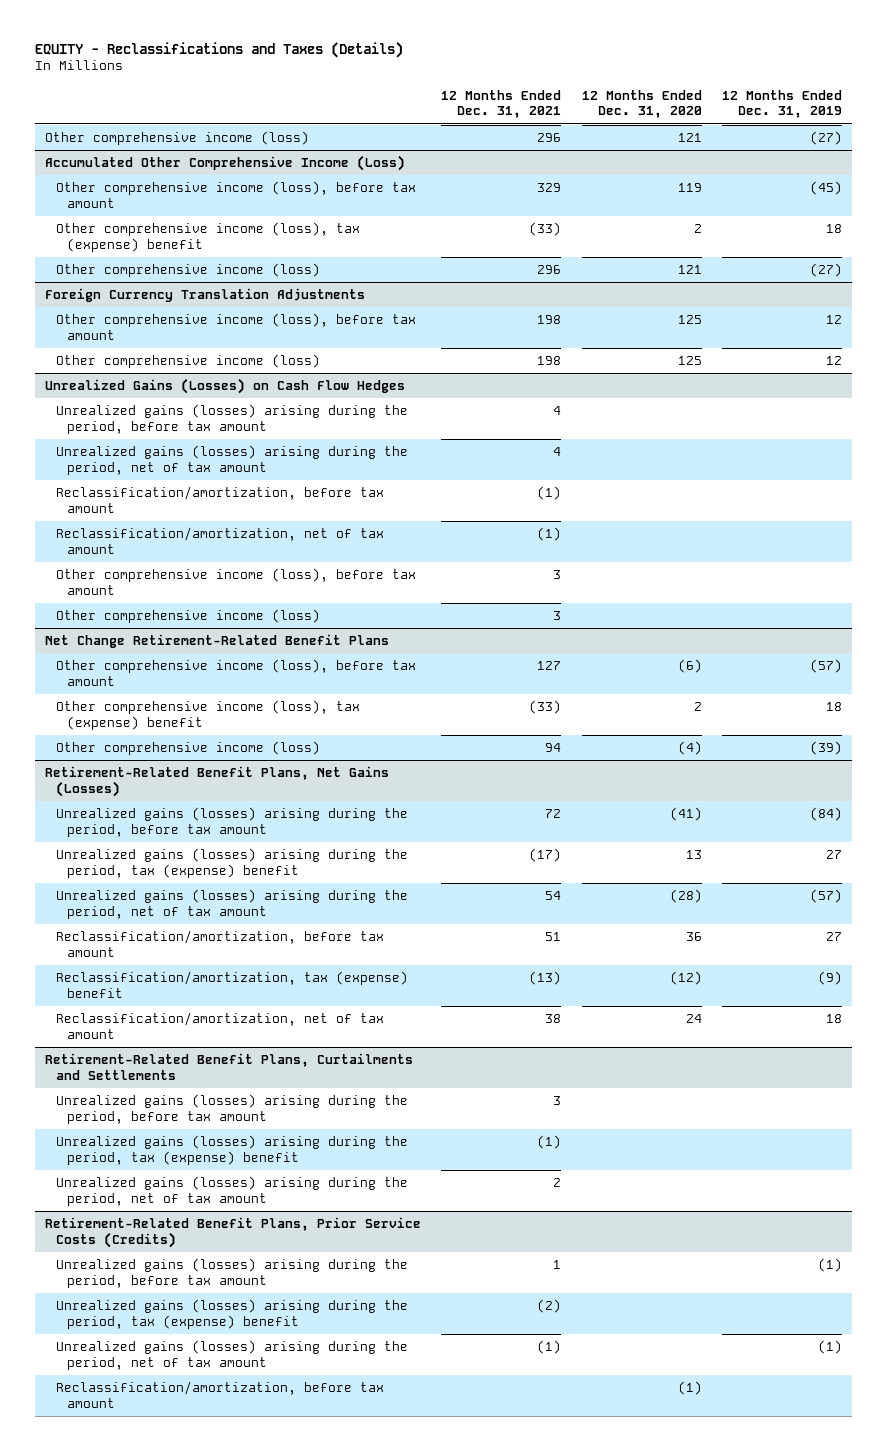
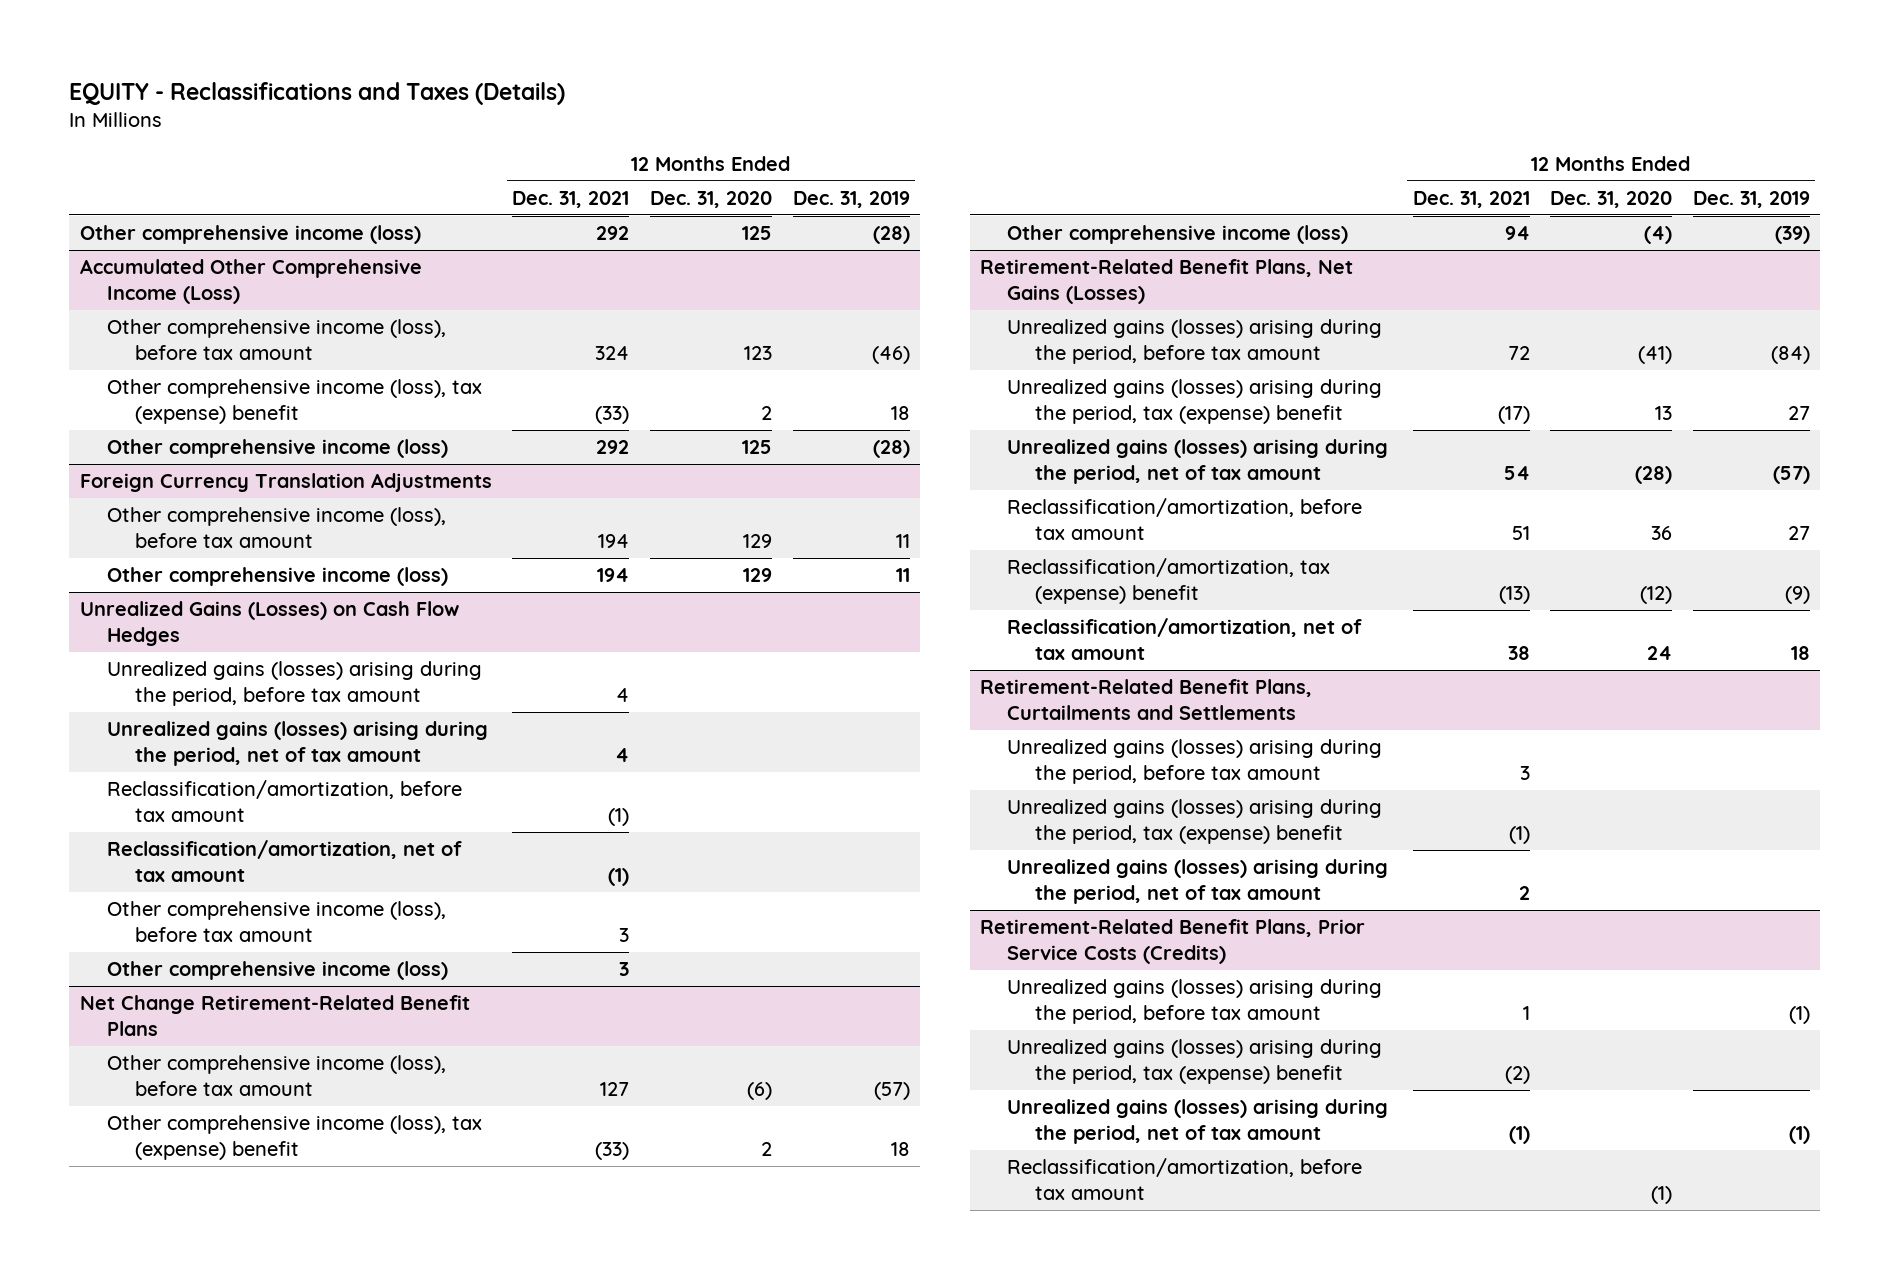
[537,132,562,142] 296 -> [596,225,630,240] 292
[677,132,702,142] 121 -> [741,225,772,240] 125
[810,130,843,145] (27) -> [872,225,910,244] (28)
[537,182,562,192] 329 -> [595,345,630,360] 324
[677,182,702,192] 119 -> [743,345,772,360] 123
[810,180,843,195] (45) -> [871,345,910,364] (46)
[537,264,562,274] 296 -> [596,439,630,454] 292
[677,264,702,274] 121 -> [741,439,772,454] 125
[810,262,843,277] (27) -> [872,439,910,458] (28)
[537,314,562,324] 198 -> [598,533,630,548] 194
[677,314,702,324] 125 -> [742,533,772,548] 129
[826,314,843,324] 12 -> [895,533,910,548] 11
[537,355,562,365] 198 -> [597,567,630,582] 194
[677,355,702,365] 125 -> [742,567,772,582] 129
[826,355,843,365] 12 -> [895,567,910,582] 11

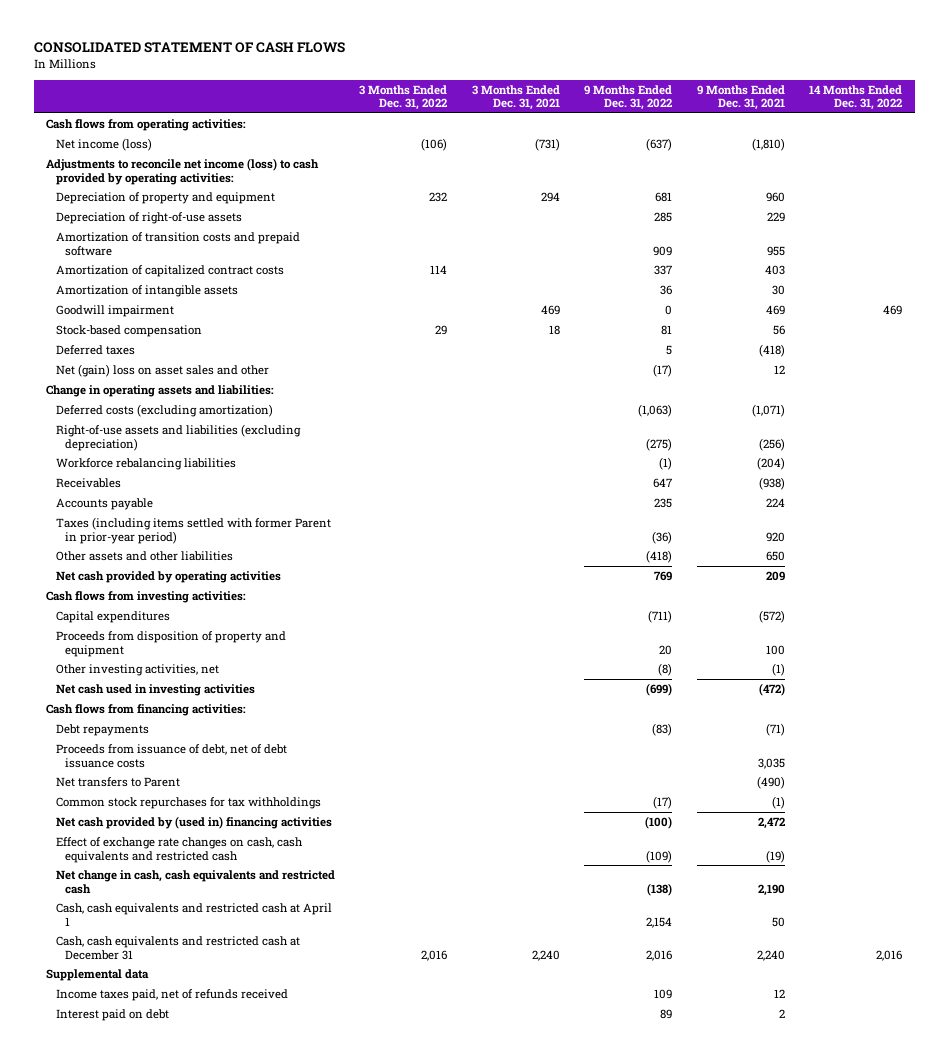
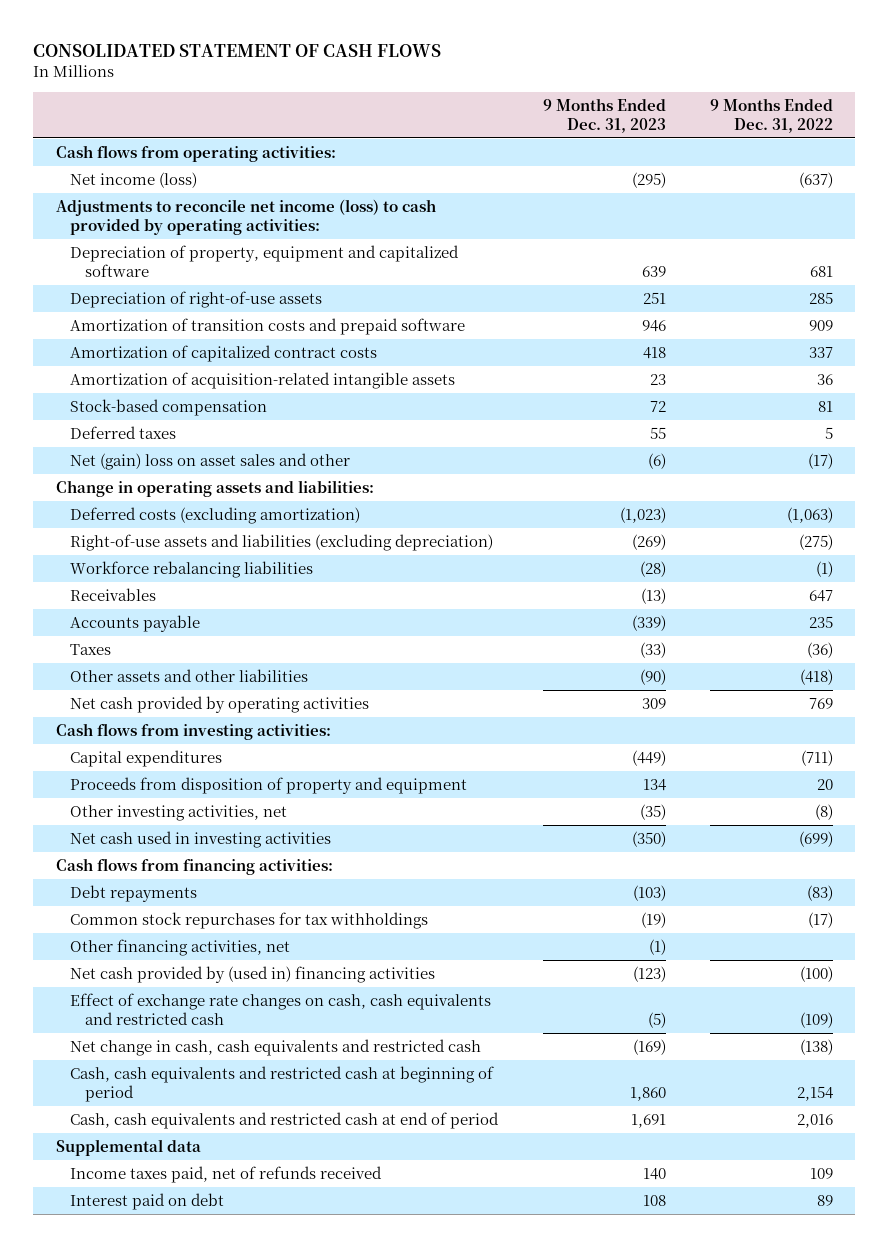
[359,84,448,111] 3 Months Ended Dec. 31, 2022 -> none
[471,84,560,111] 3 Months Ended Dec. 31, 2021 -> none
[696,84,785,111] 9 Months Ended Dec. 31, 2021 -> none
[809,84,903,111] 14 Months Ended Dec. 31, 2022 -> none
none -> [542,97,666,133] 9 Months Ended Dec. 31, 2023
[55,192,275,205] Depreciation of property and equipment -> [70,244,460,278] Depreciation of property, equipment and capitalized software
[55,305,174,318] Goodwill impairment -> none
[55,285,238,298] Amortization of intangible assets -> [70,371,456,389] Amortization of acquisition-related intangible assets
[55,517,331,544] Taxes (including items settled with former Parent in prior-year period) -> none
none -> [70,643,112,655] Taxes
[55,744,287,768] Proceeds from issuance of debt, net of debt issuance costs -> none
[55,777,180,788] Net transfers to Parent -> none
none -> [70,938,291,956] Other financing activities, net
[55,903,332,926] Cash, cash equivalents and restricted cash at April 1 -> [70,1065,495,1103] Cash, cash equivalents and restricted cash at beginning of period
[55,936,300,960] Cash, cash equivalents and restricted cash at December 31 -> [70,1111,500,1129] Cash, cash equivalents and restricted cash at end of period

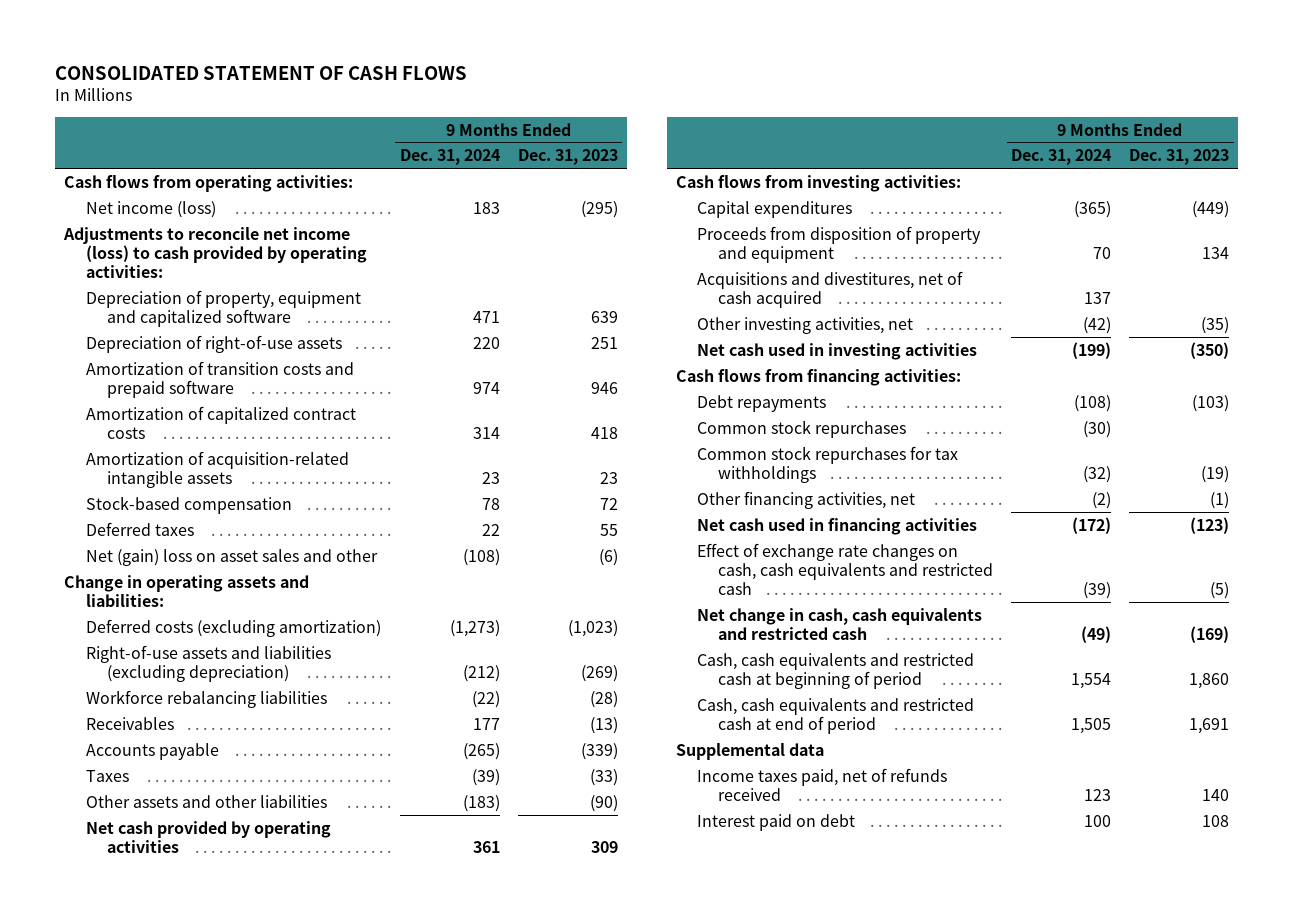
[710,97,834,133] 9 Months Ended Dec. 31, 2022 -> none
none -> [399,149,500,166] Dec. 31, 2024
none -> [696,270,963,308] Acquisitions and divestitures, net of cash acquired
none -> [696,419,906,438] Common stock repurchases
[70,965,436,983] Net cash provided by (used in) financing activities -> [696,517,977,535] Net cash used in financing activities

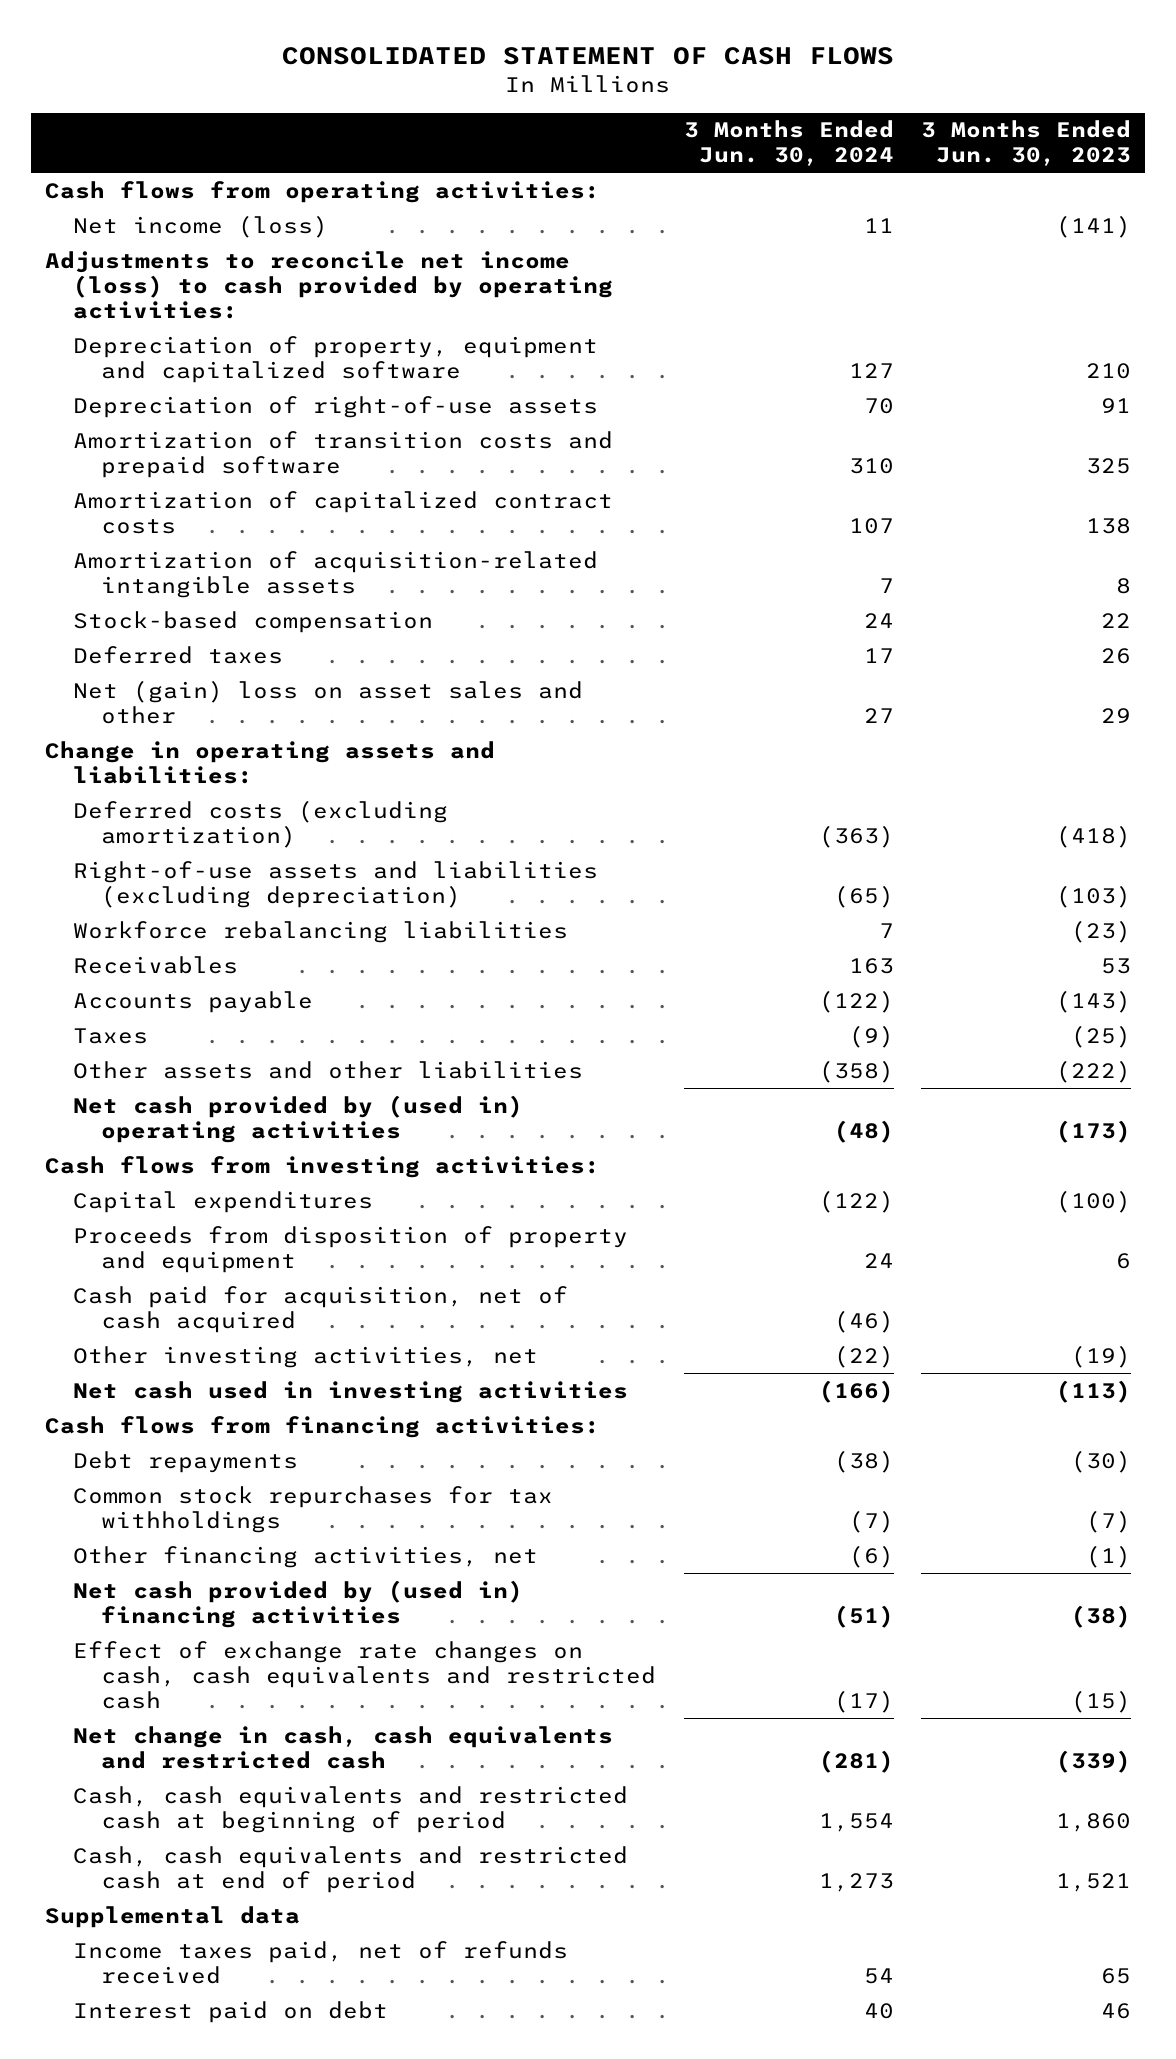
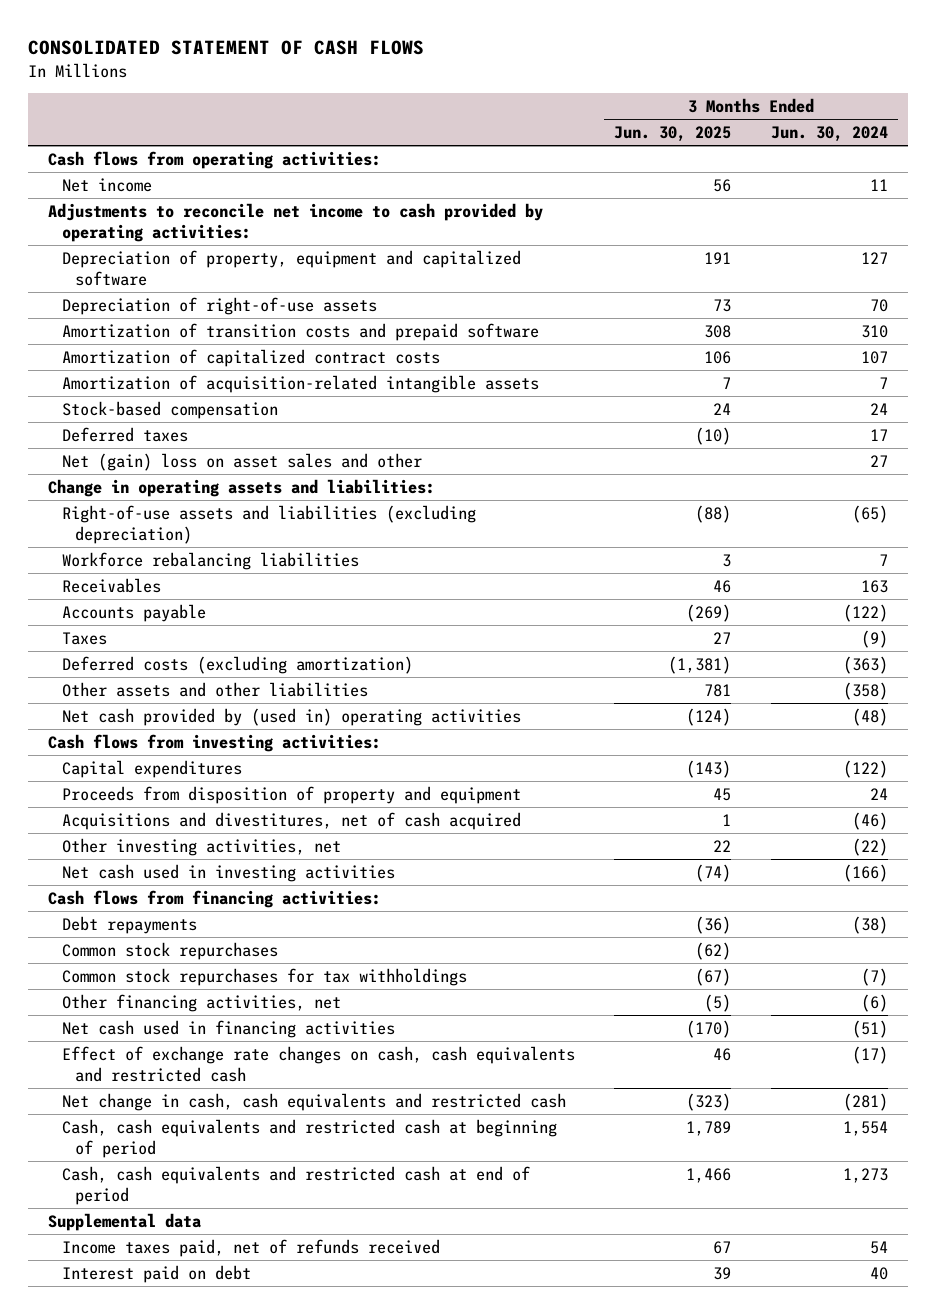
[921,120,1132,167] 3 Months Ended Jun. 30, 2023 -> none
none -> [614,126,732,143] Jun. 30, 2025
[73,214,329,238] Net income (loss) -> [61,177,152,192] Net income
[44,250,614,319] Adjustments to reconcile net income (loss) to cash provided by operating activities: -> [47,202,543,243] Adjustments to reconcile net income to cash provided by operating activities:
[73,799,449,848] Deferred costs (excluding amortization) -> [61,655,413,674] Deferred costs (excluding amortization)
[73,1285,569,1333] Cash paid for acquisition, net of cash acquired -> [61,811,521,830] Acquisitions and divestitures, net of cash acquired
none -> [61,941,278,960] Common stock repurchases
[73,1579,524,1628] Net cash provided by (used in) financing activities -> [61,1019,395,1038] Net cash used in financing activities

